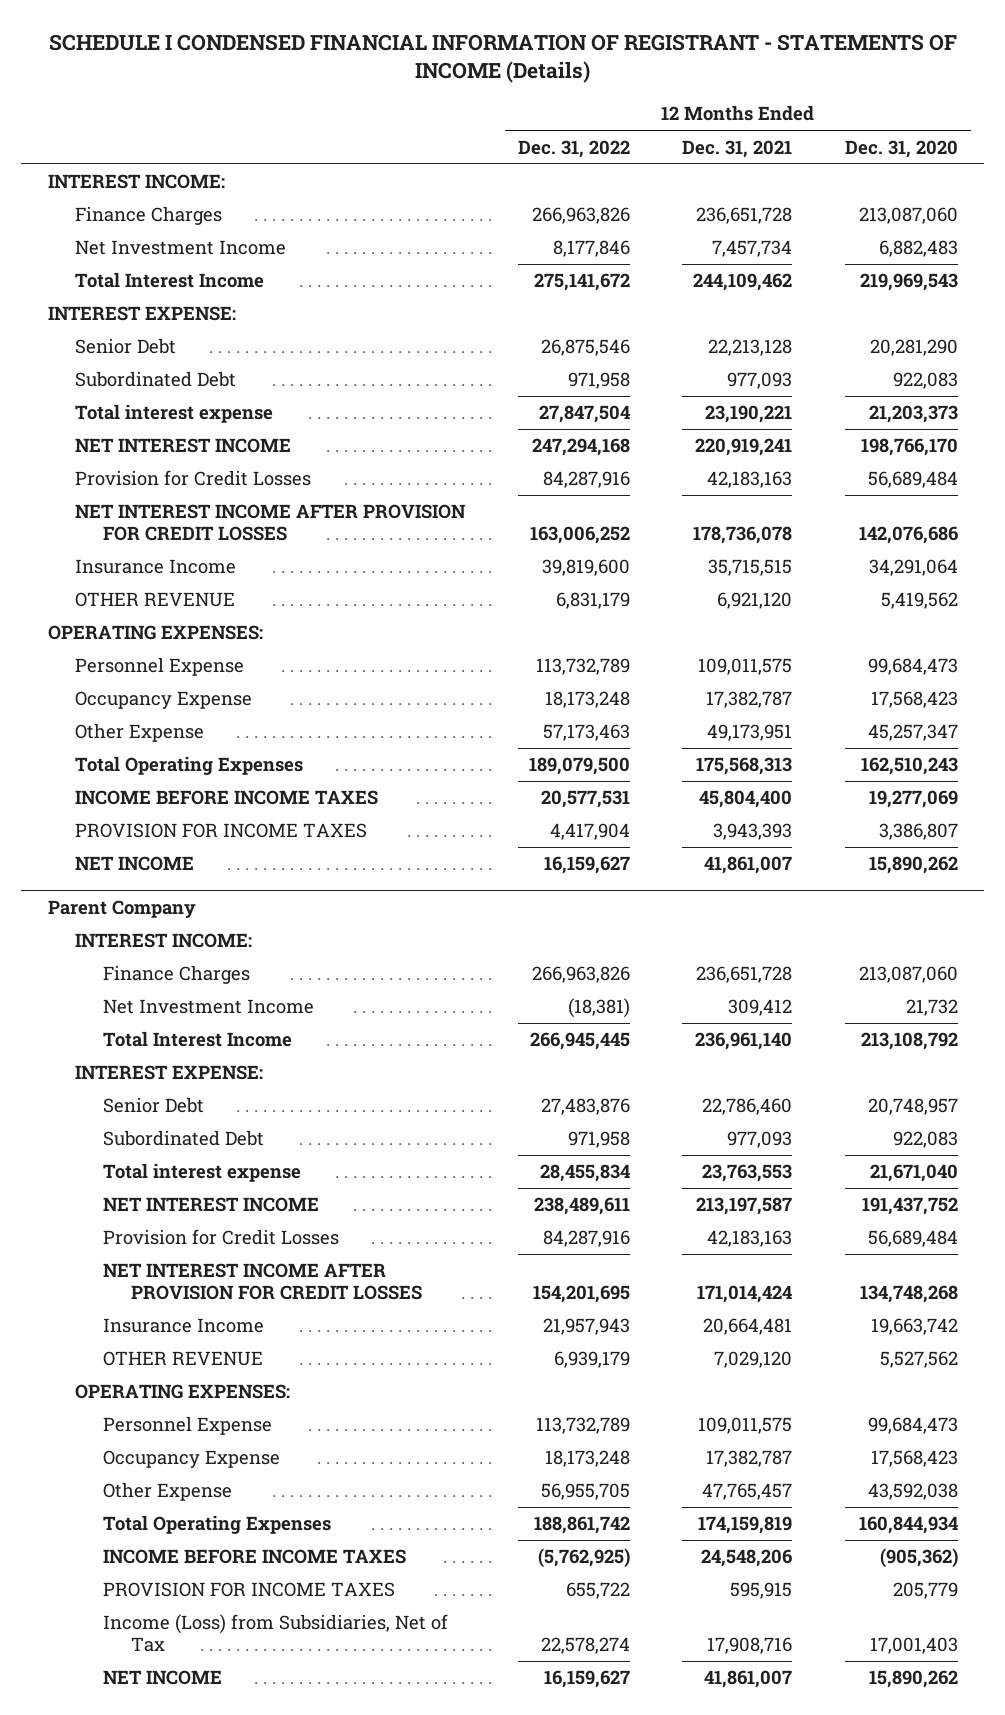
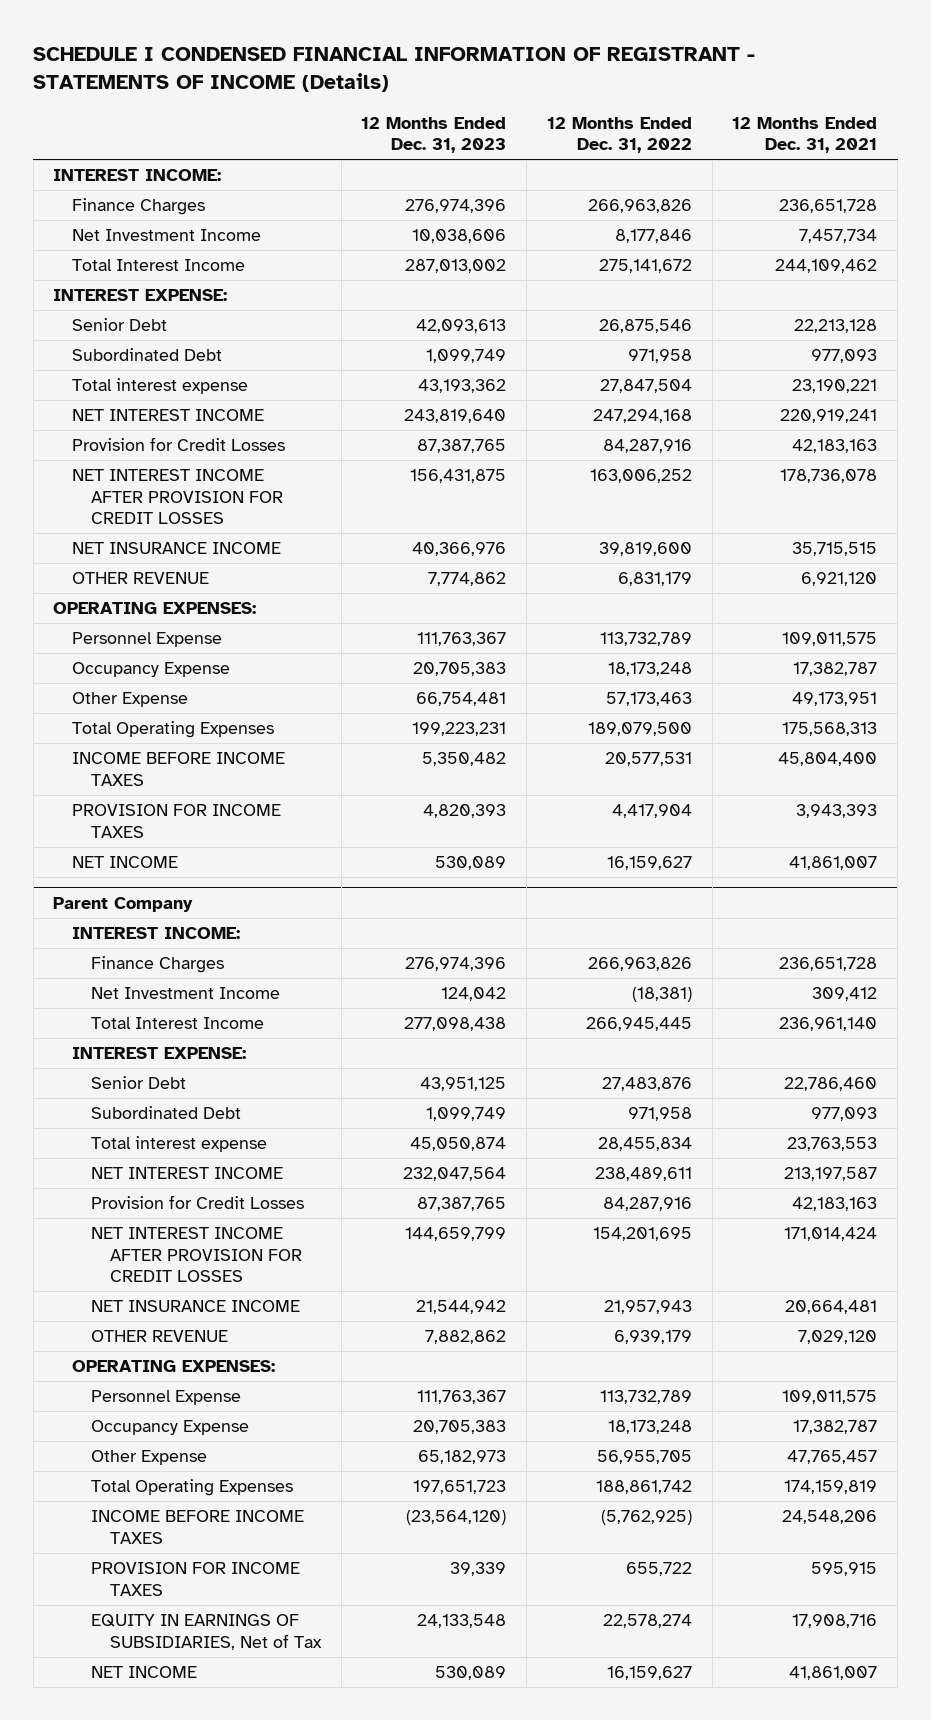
[844,139,958,158] Dec. 31, 2020 -> none
none -> [361,116,507,154] 12 Months Ended Dec. 31, 2023
[75,559,237,575] Insurance Income -> [72,542,282,555] NET INSURANCE INCOME
[102,1318,264,1334] Insurance Income -> [91,1300,301,1313] NET INSURANCE INCOME
[102,1614,448,1653] Income (Loss) from Subsidiaries, Net of Tax -> [91,1614,323,1650] EQUITY IN EARNINGS OF SUBSIDIARIES, Net of Tax

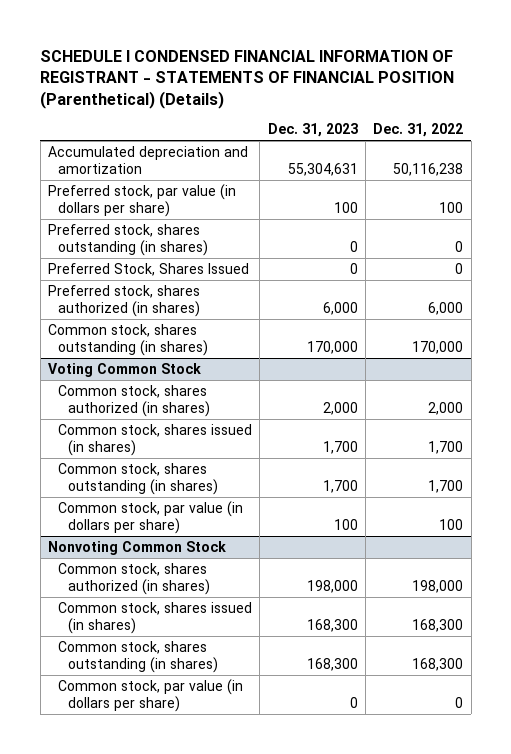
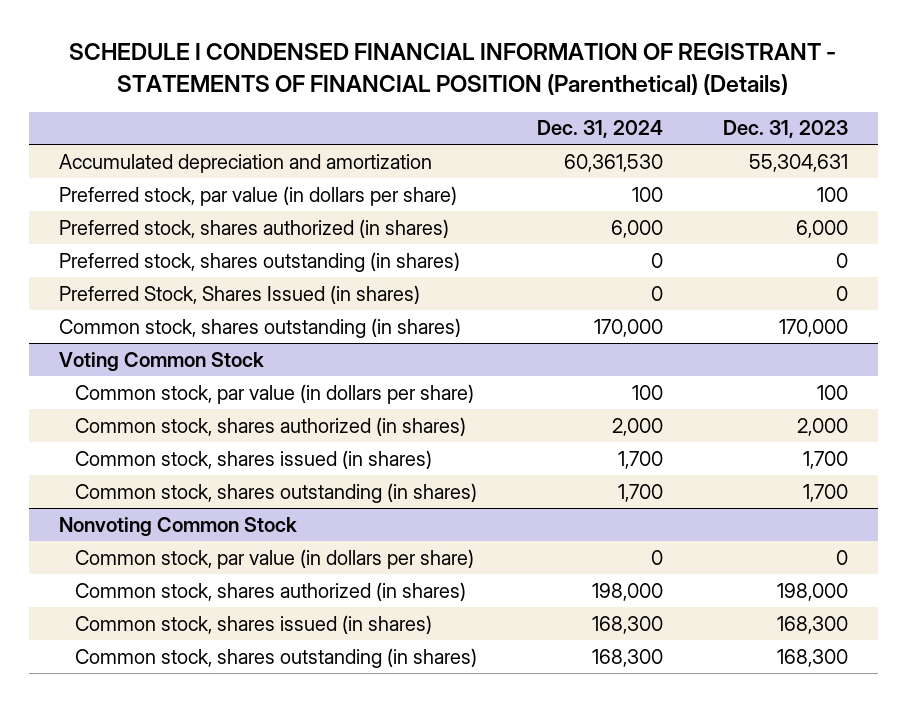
[373,123,464,138] Dec. 31, 2022 -> none
none -> [536,120,663,139] Dec. 31, 2024
[47,262,249,276] Preferred Stock, Shares Issued -> none
[47,223,209,256] Preferred stock, shares outstanding (in shares) -> [58,251,460,272] Preferred stock, shares outstanding (in shares)
none -> [58,284,420,304] Preferred Stock, Shares Issued (in shares)
[58,500,244,534] Common stock, par value (in dollars per share) -> [75,383,475,404] Common stock, par value (in dollars per share)
[58,678,244,712] Common stock, par value (in dollars per share) -> [75,548,475,569] Common stock, par value (in dollars per share)

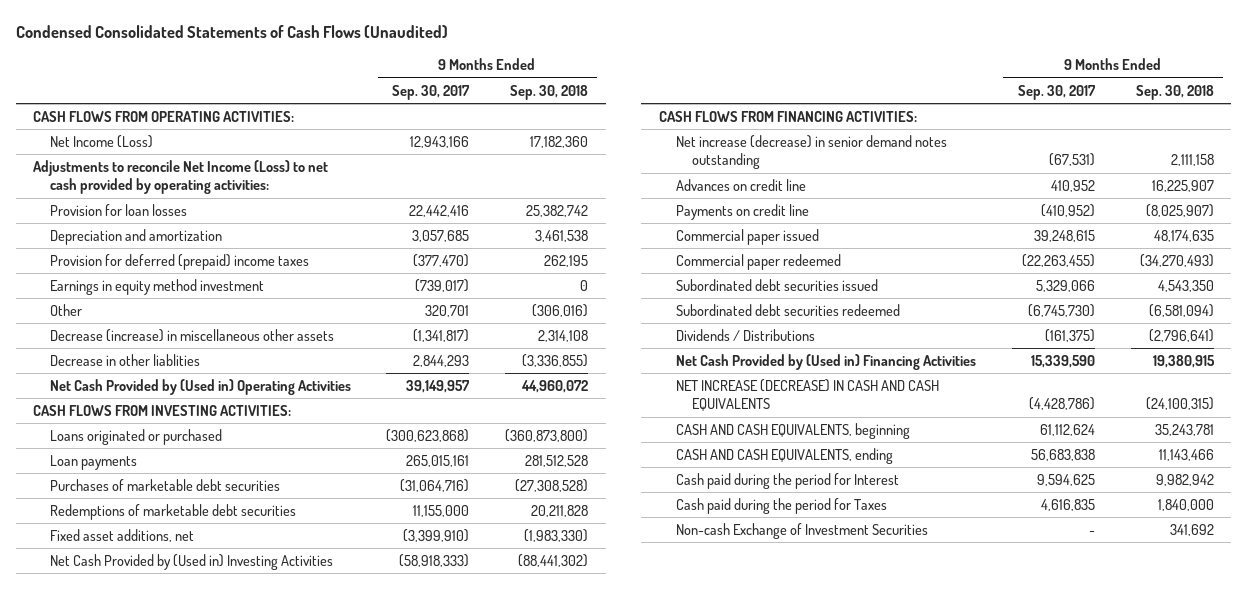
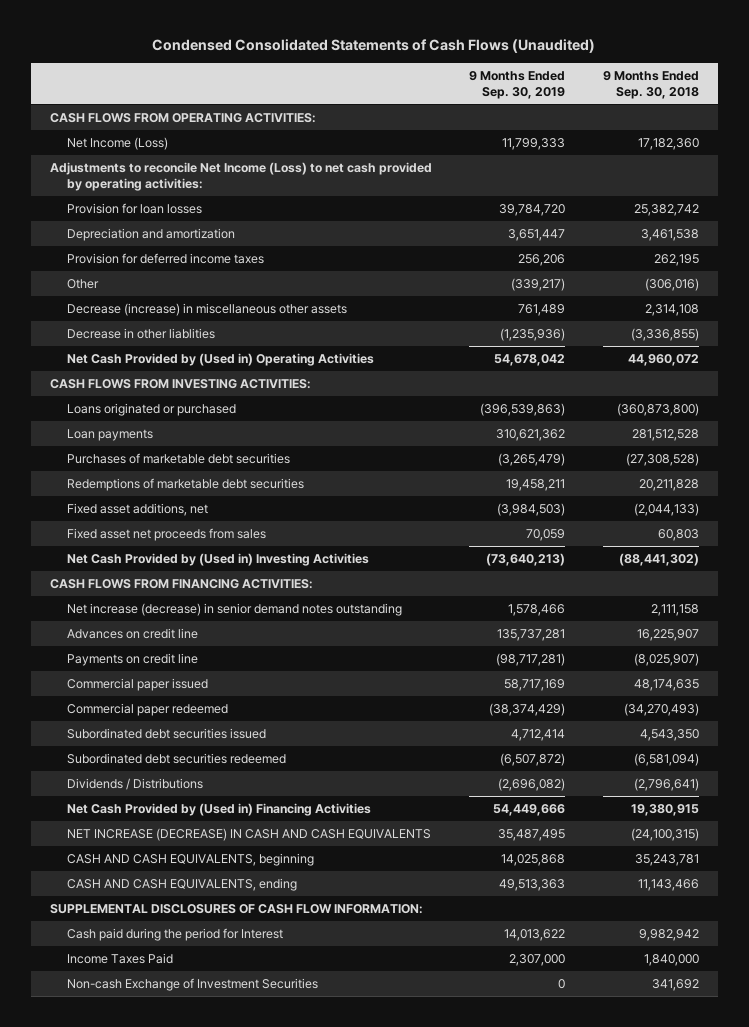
[392,84,471,100] Sep. 30, 2017 -> none
none -> [469,70,566,100] 9 Months Ended Sep. 30, 2019
[49,278,264,295] Earnings in equity method investment -> none
[49,253,309,270] Provision for deferred (prepaid) income taxes -> [67,252,265,264] Provision for deferred income taxes
[523,528,588,542] (1,983,330) -> [634,502,700,516] (2,044,133)
none -> [67,527,267,541] Fixed asset net proceeds from sales
none -> [49,903,423,914] SUPPLEMENTAL DISCLOSURES OF CASH FLOW INFORMATION:
[675,497,887,514] Cash paid during the period for Taxes -> [67,952,174,964] Income Taxes Paid

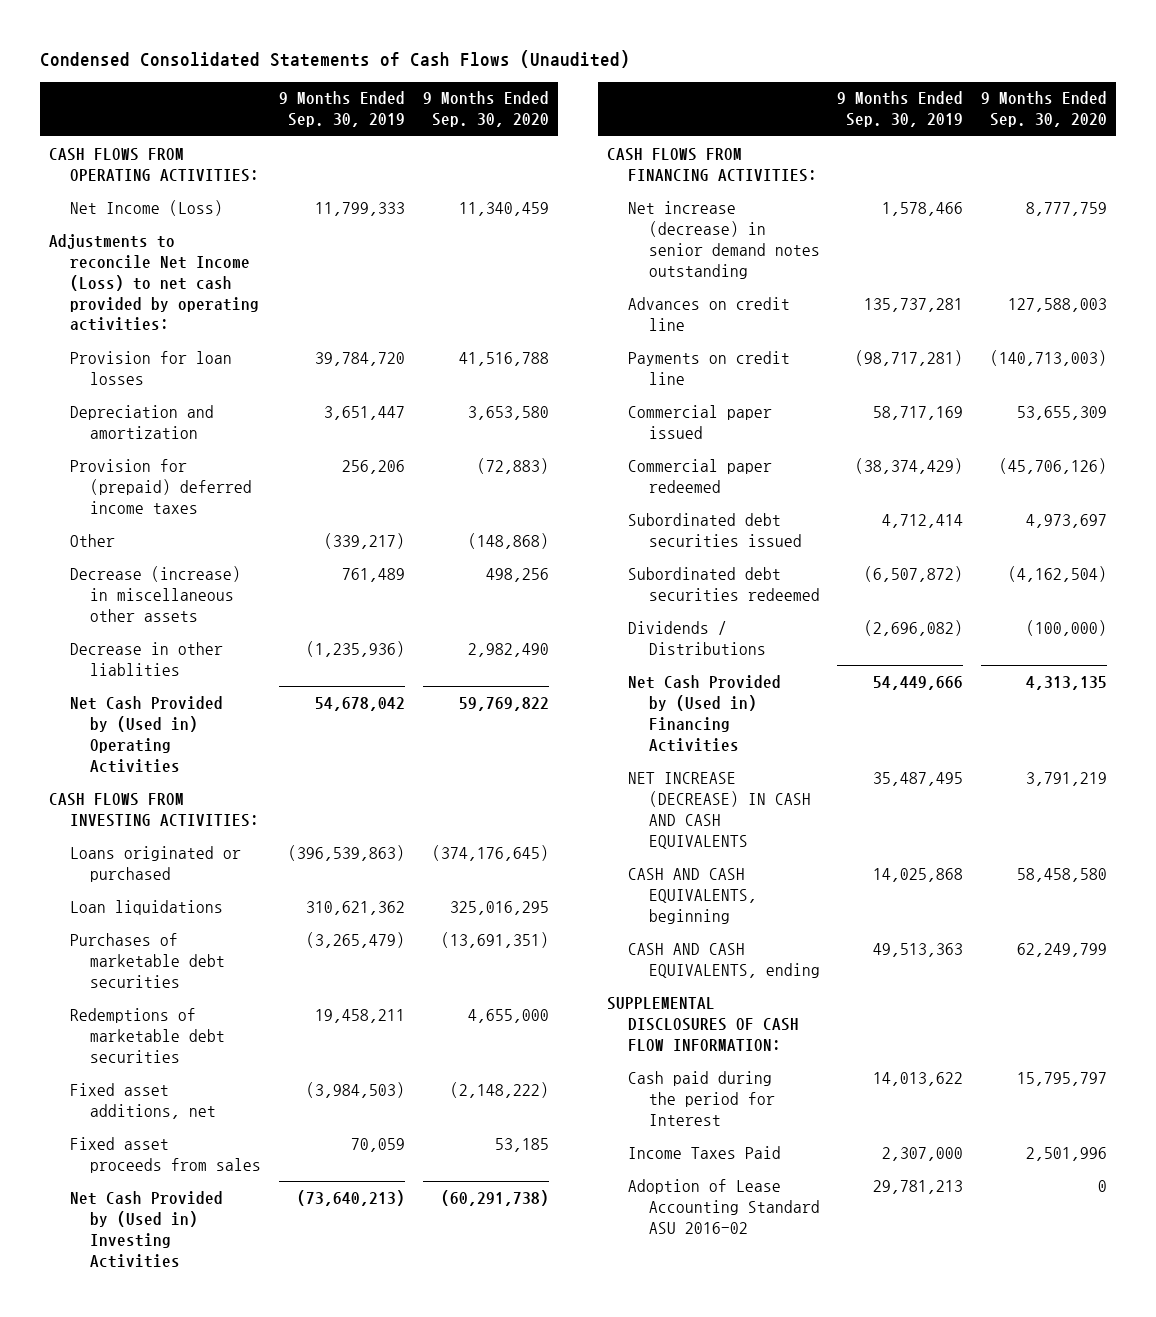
[603,70,700,100] 9 Months Ended Sep. 30, 2018 -> none
none -> [422,91,549,128] 9 Months Ended Sep. 30, 2020
[67,252,265,264] Provision for deferred income taxes -> [69,458,253,514] Provision for (prepaid) deferred income taxes
[67,428,154,441] Loan payments -> [69,899,223,915] Loan liquidations
[67,527,267,541] Fixed asset net proceeds from sales -> [69,1136,262,1173] Fixed asset proceeds from sales
[67,977,319,991] Non-cash Exchange of Investment Securities -> none
none -> [627,1178,820,1234] Adoption of Lease Accounting Standard ASU 2016-02

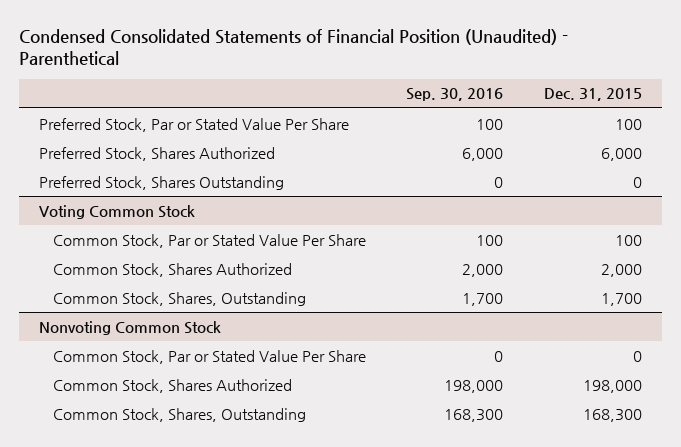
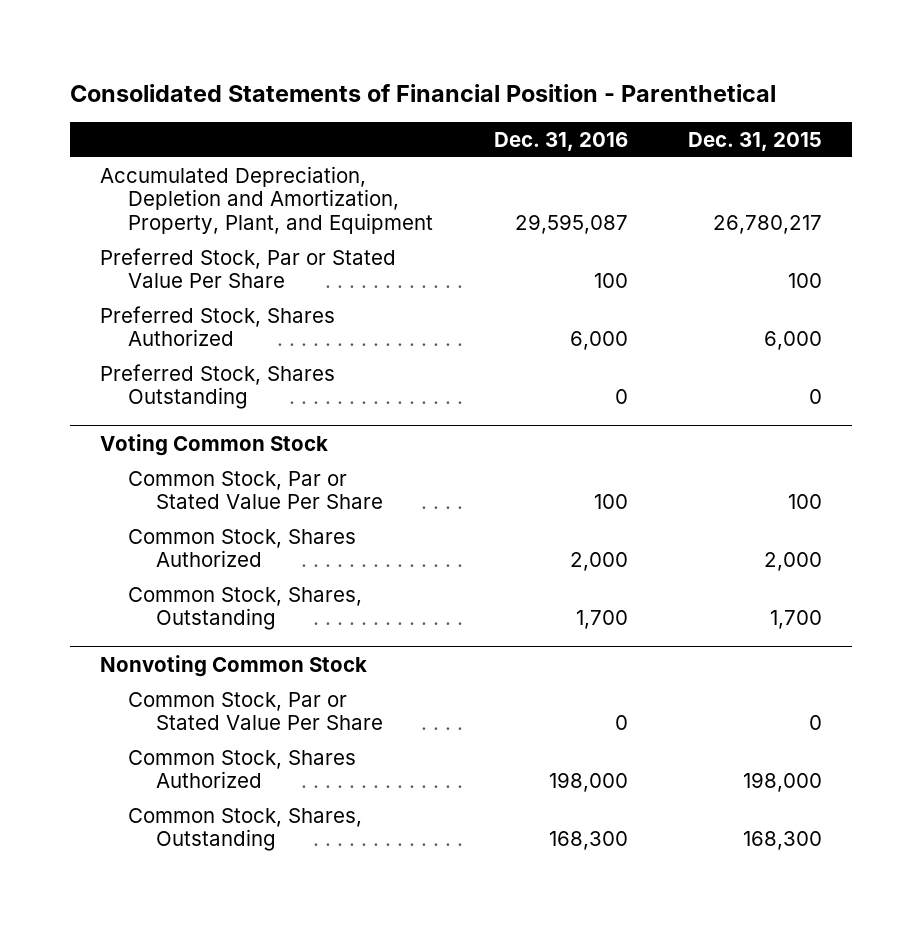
[19,28,569,67] Condensed Consolidated Statements of Financial Position (Unaudited) - Parenthetical -> [69,83,776,102] Consolidated Statements of Financial Position - Parenthetical
[406,88,504,102] Sep. 30, 2016 -> none
none -> [493,131,628,151] Dec. 31, 2016
none -> [100,165,434,234] Accumulated Depreciation, Depletion and Amortization, Property, Plant, and Equipment

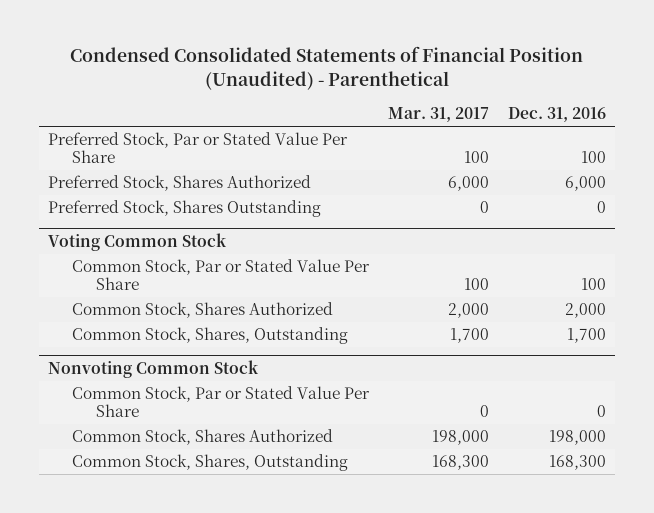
[69,83,776,102] Consolidated Statements of Financial Position - Parenthetical -> [69,46,583,91] Condensed Consolidated Statements of Financial Position (Unaudited) - Parenthetical
[687,131,822,151] Dec. 31, 2015 -> none
none -> [388,107,490,123] Mar. 31, 2017
[100,165,434,234] Accumulated Depreciation, Depletion and Amortization, Property, Plant, and Equipment -> none

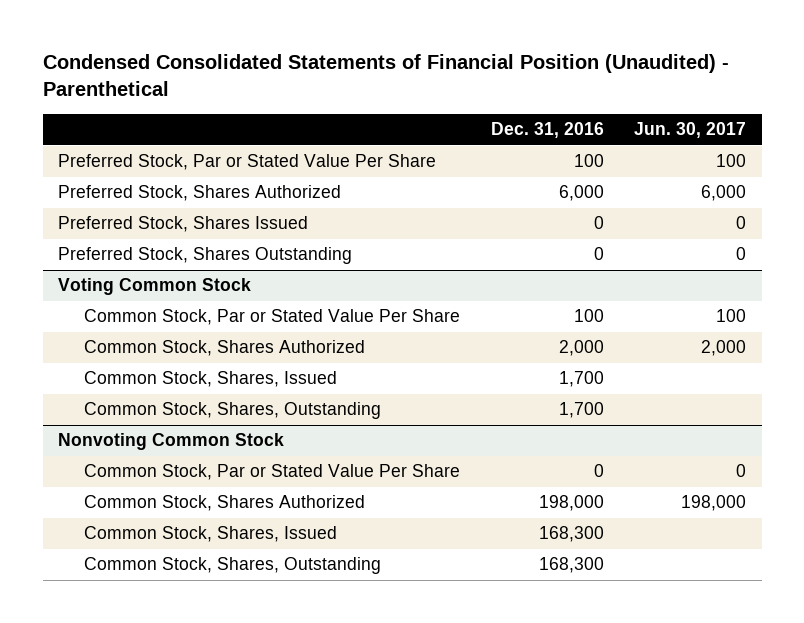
[388,107,490,123] Mar. 31, 2017 -> none
none -> [634,122,747,139] Jun. 30, 2017
none -> [57,216,308,233] Preferred Stock, Shares Issued
none -> [84,371,338,388] Common Stock, Shares, Issued
none -> [84,526,338,543] Common Stock, Shares, Issued

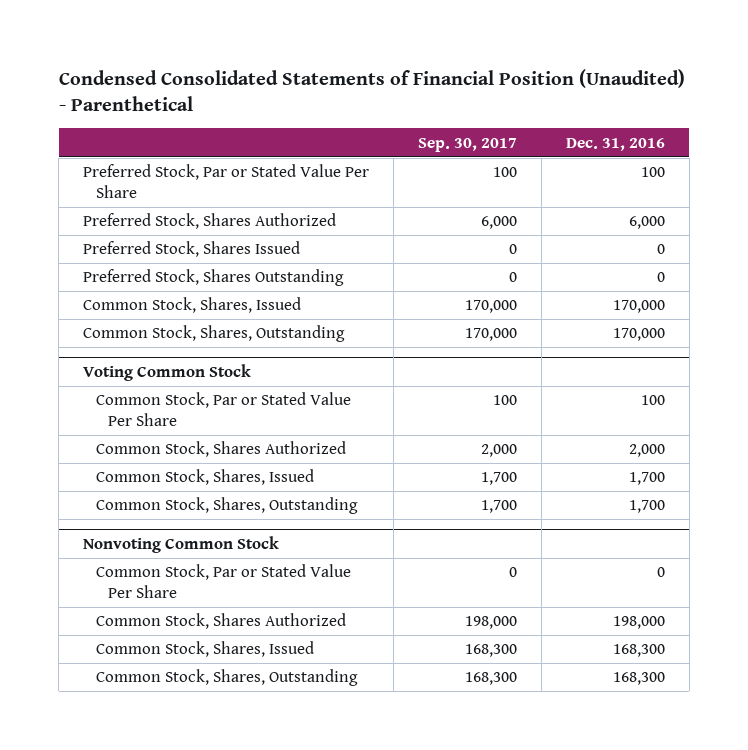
[634,122,747,139] Jun. 30, 2017 -> none
none -> [418,137,518,152] Sep. 30, 2017
none -> [83,297,302,314] Common Stock, Shares, Issued
none -> [83,325,346,343] Common Stock, Shares, Outstanding

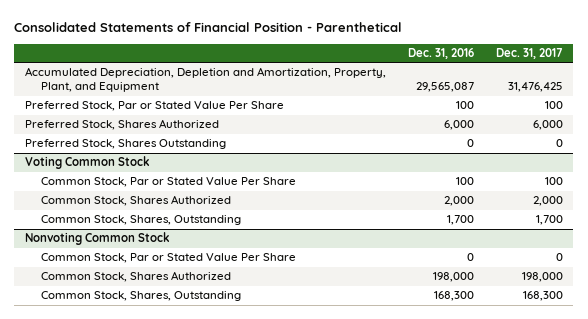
[58,69,685,112] Condensed Consolidated Statements of Financial Position (Unaudited) - Parenthetical -> [14,22,403,33] Consolidated Statements of Financial Position - Parenthetical
[418,137,518,152] Sep. 30, 2017 -> none
none -> [495,48,563,60] Dec. 31, 2017
none -> [25,67,387,93] Accumulated Depreciation, Depletion and Amortization, Property, Plant, and Equipment
[83,241,301,258] Preferred Stock, Shares Issued -> none
[83,297,302,314] Common Stock, Shares, Issued -> none
[83,325,346,343] Common Stock, Shares, Outstanding -> none
[95,469,314,486] Common Stock, Shares, Issued -> none
[95,641,314,658] Common Stock, Shares, Issued -> none

